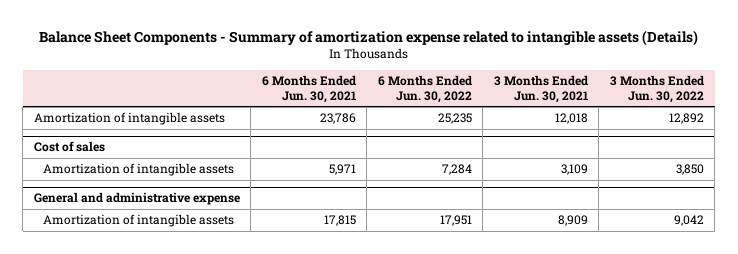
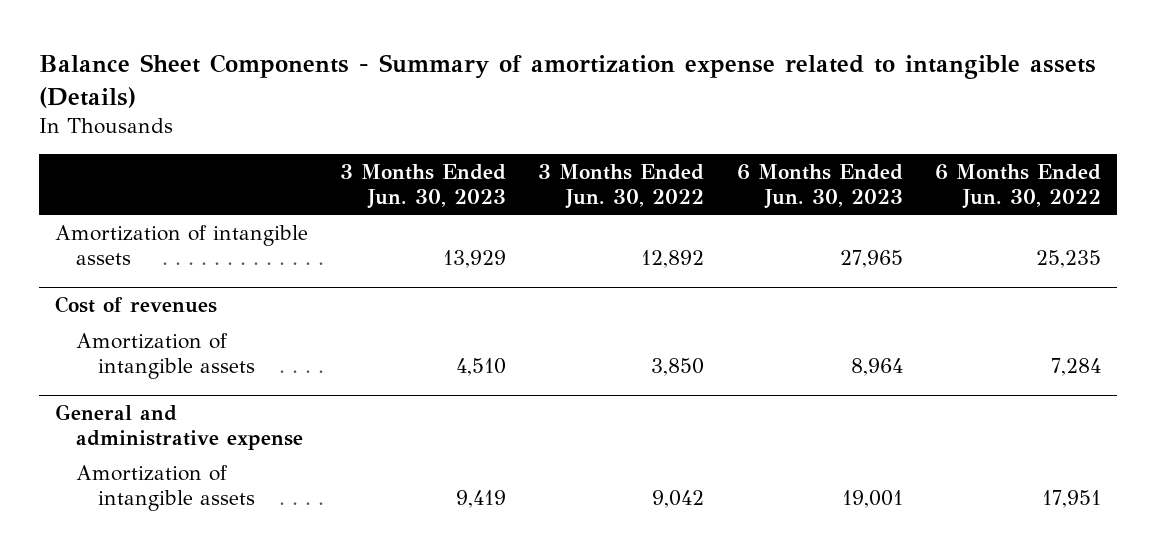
[261,75,356,103] 6 Months Ended Jun. 30, 2021 -> none
[493,75,588,103] 3 Months Ended Jun. 30, 2021 -> none
none -> [340,164,507,209] 3 Months Ended Jun. 30, 2023
none -> [736,164,903,209] 6 Months Ended Jun. 30, 2023
[33,141,105,153] Cost of sales -> [54,296,217,314] Cost of revenues

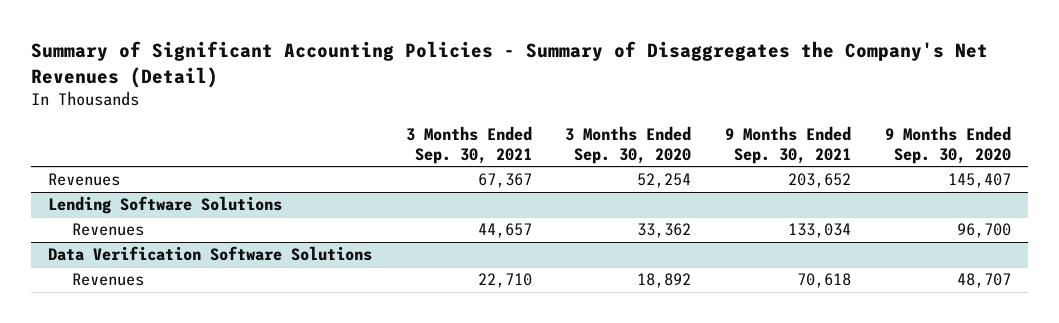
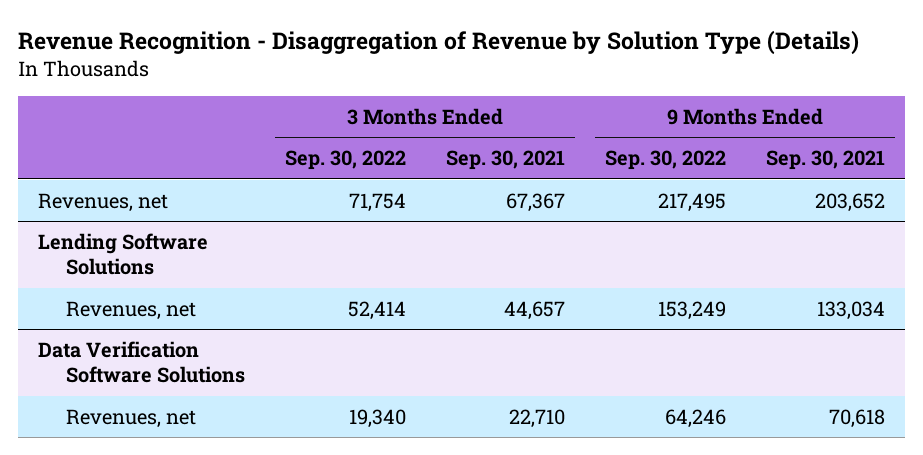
[30,40,988,88] Summary of Significant Accounting Policies - Summary of Disaggregates the Company's Net Revenues (Detail) -> [17,30,859,56] Revenue Recognition - Disaggregation of Revenue by Solution Type (Details)
[565,126,692,164] 3 Months Ended Sep. 30, 2020 -> none
[885,126,1012,164] 9 Months Ended Sep. 30, 2020 -> none
none -> [284,150,406,171] Sep. 30, 2022
none -> [604,150,726,171] Sep. 30, 2022
[47,173,120,187] Revenues -> [37,192,168,212] Revenues, net
[71,223,144,237] Revenues -> [65,300,196,320] Revenues, net
[71,273,144,287] Revenues -> [65,408,196,428] Revenues, net

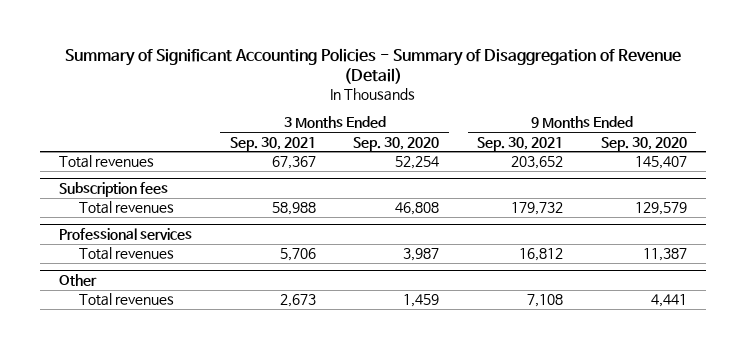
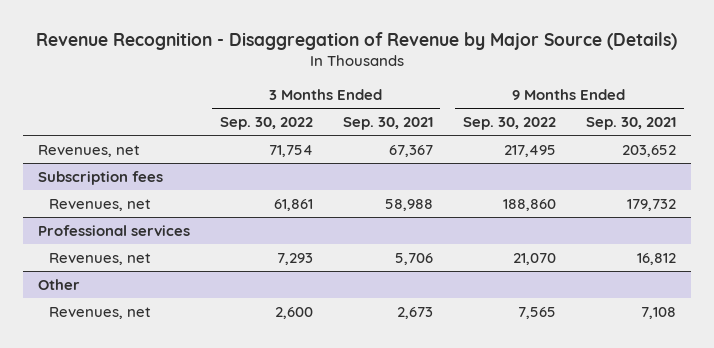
[64,47,681,85] Summary of Significant Accounting Policies - Summary of Disaggregation of Revenue (Detail) -> [35,32,677,51] Revenue Recognition - Disaggregation of Revenue by Major Source (Details)
[353,136,440,151] Sep. 30, 2020 -> none
[600,136,687,151] Sep. 30, 2020 -> none
none -> [219,117,313,131] Sep. 30, 2022
none -> [462,117,556,131] Sep. 30, 2022
[58,155,154,169] Total revenues -> [37,144,140,157] Revenues, net
[78,201,174,215] Total revenues -> [48,198,151,211] Revenues, net
[78,247,174,261] Total revenues -> [48,252,151,265] Revenues, net
[78,293,174,307] Total revenues -> [48,306,151,319] Revenues, net

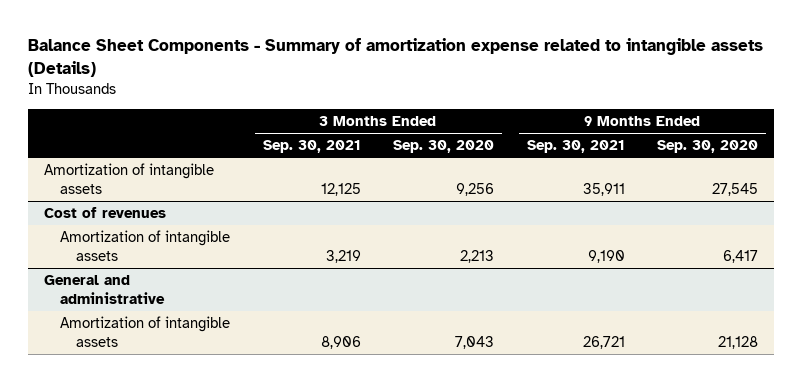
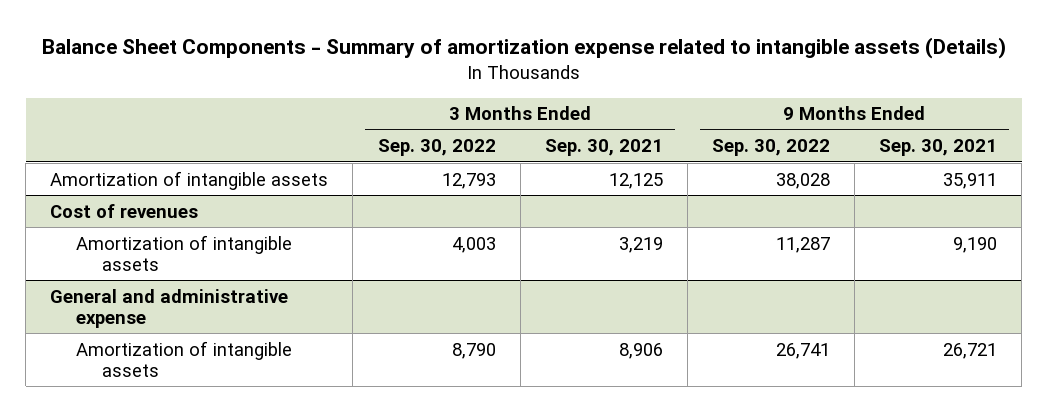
[393,140,495,154] Sep. 30, 2020 -> none
[657,140,759,154] Sep. 30, 2020 -> none
none -> [377,139,496,157] Sep. 30, 2022
none -> [711,139,830,157] Sep. 30, 2022
[44,275,166,304] General and administrative -> [50,288,289,328] General and administrative expense

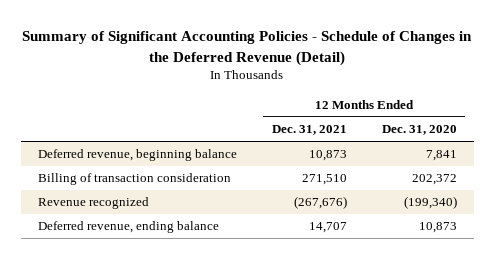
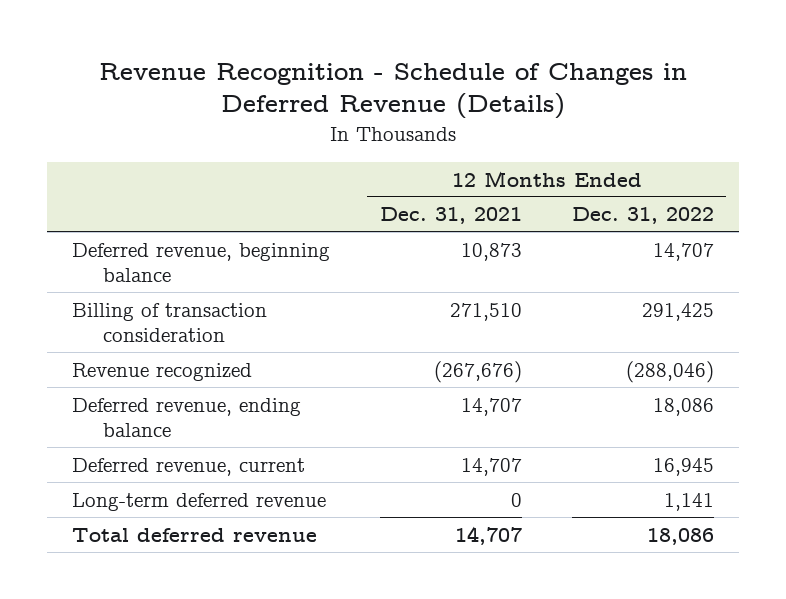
[22,31,473,66] Summary of Significant Accounting Policies - Schedule of Changes in the Deferred Revenue (Detail) -> [98,62,687,120] Revenue Recognition - Schedule of Changes in Deferred Revenue (Details)
[381,125,457,136] Dec. 31, 2020 -> none
none -> [571,207,714,225] Dec. 31, 2022
none -> [71,457,305,476] Deferred revenue, current
none -> [71,492,326,511] Long-term deferred revenue
none -> [71,527,317,542] Total deferred revenue

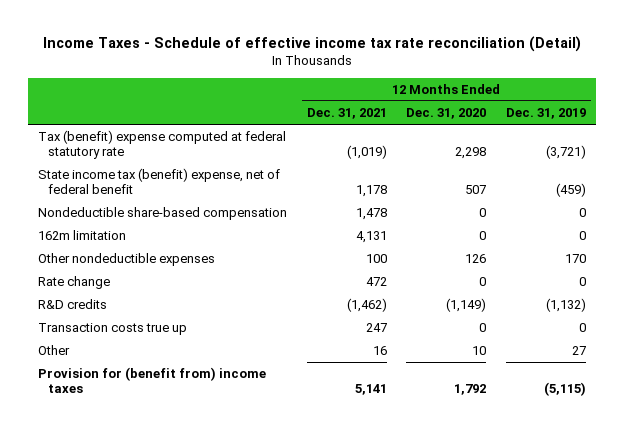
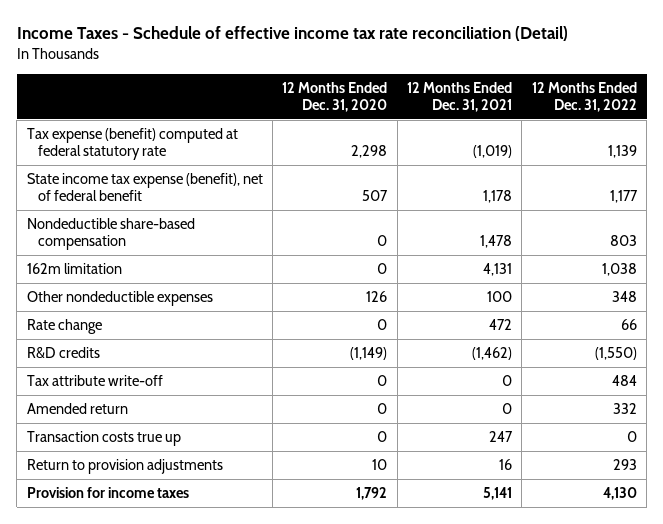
[506,108,587,120] Dec. 31, 2019 -> none
none -> [531,81,637,112] 12 Months Ended Dec. 31, 2022
[37,130,286,160] Tax (benefit) expense computed at federal statutory rate -> [26,127,238,161] Tax expense (benefit) computed at federal statutory rate
[37,168,280,195] State income tax (benefit) expense, net of federal benefit -> [26,172,263,202] State income tax expense (benefit), net of federal benefit
none -> [26,374,163,386] Tax attribute write-off
none -> [26,402,128,414] Amended return
[37,345,70,356] Other -> [26,458,223,474] Return to provision adjustments
[37,367,266,394] Provision for (benefit from) income taxes -> [26,486,189,498] Provision for income taxes

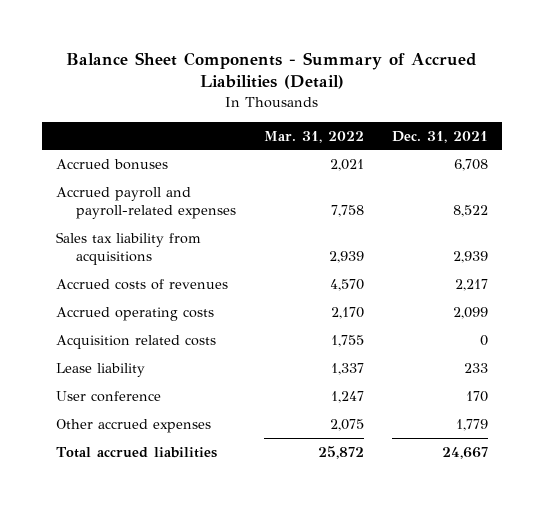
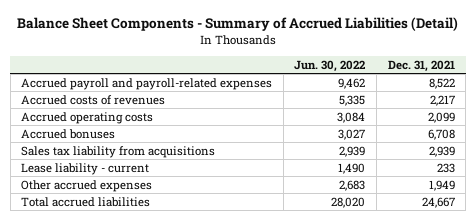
[264,130,365,143] Mar. 31, 2022 -> none
none -> [294,59,366,72] Jun. 30, 2022
[56,334,217,349] Acquisition related costs -> none
[56,390,162,402] User conference -> none
[56,158,169,170] Accrued bonuses -> [21,128,116,139] Accrued bonuses
[56,231,202,266] Sales tax liability from acquisitions -> [21,145,216,158] Sales tax liability from acquisitions
[56,362,146,377] Lease liability -> [21,162,150,175] Lease liability - current
[456,418,489,431] 1,779 -> [428,179,455,191] 1,949

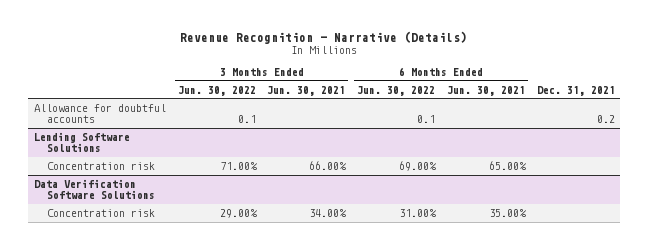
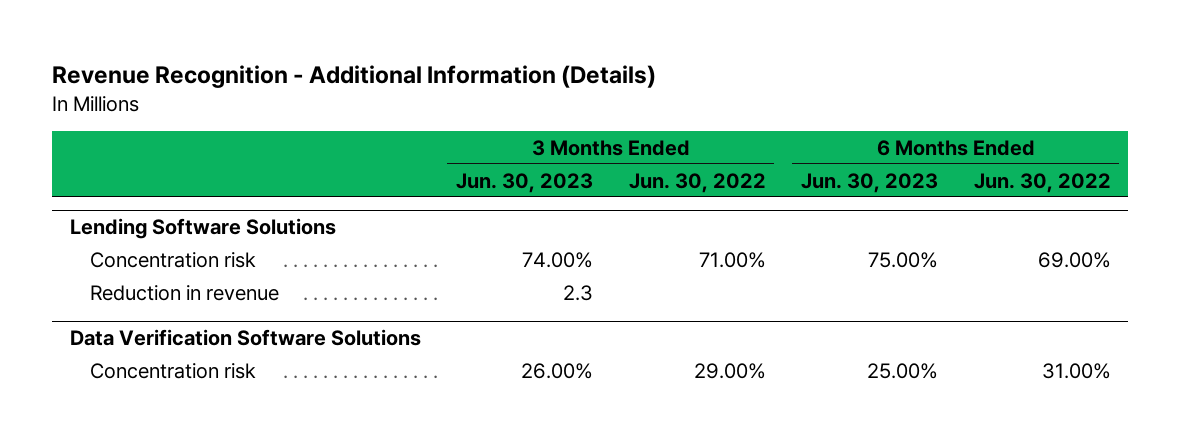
[180,30,468,44] Revenue Recognition - Narrative (Details) -> [51,65,656,89] Revenue Recognition - Additional Information (Details)
[267,85,346,96] Jun. 30, 2021 -> none
[446,85,525,96] Jun. 30, 2021 -> none
[536,85,615,96] Dec. 31, 2021 -> none
none -> [456,172,594,193] Jun. 30, 2023
none -> [801,172,939,193] Jun. 30, 2023
[33,103,166,124] Allowance for doubtful accounts -> none
none -> [89,284,279,301] Reduction in revenue

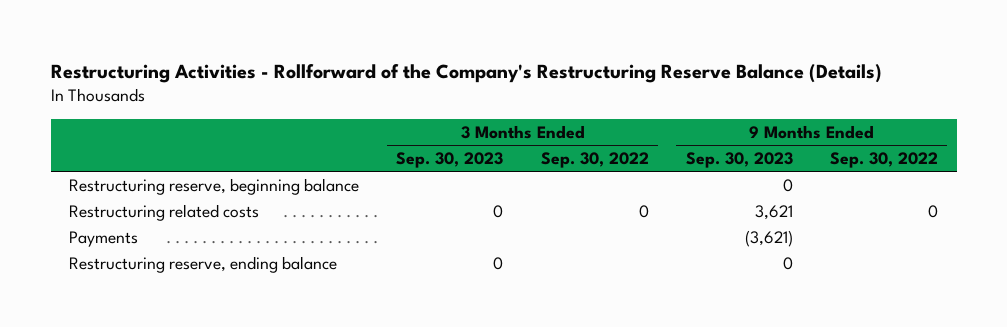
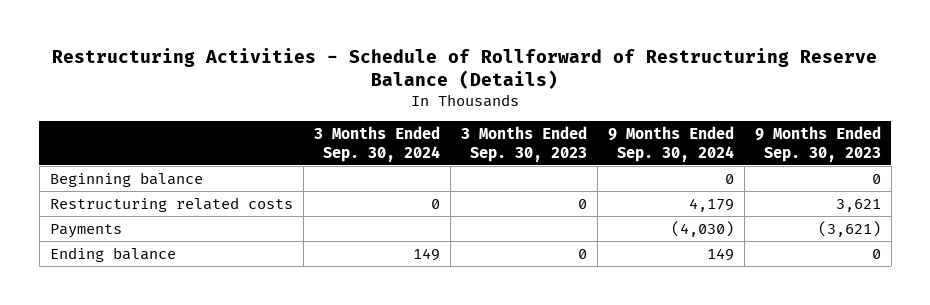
[50,63,882,83] Restructuring Activities - Rollforward of the Company's Restructuring Reserve Balance (Details) -> [52,47,878,89] Restructuring Activities - Schedule of Rollforward of Restructuring Reserve Balance (Details)
[540,151,649,168] Sep. 30, 2022 -> none
[829,151,938,168] Sep. 30, 2022 -> none
none -> [313,125,440,162] 3 Months Ended Sep. 30, 2024
none -> [607,125,734,162] 9 Months Ended Sep. 30, 2024
[69,177,360,195] Restructuring reserve, beginning balance -> [49,171,203,187] Beginning balance
[69,255,338,273] Restructuring reserve, ending balance -> [49,246,176,262] Ending balance

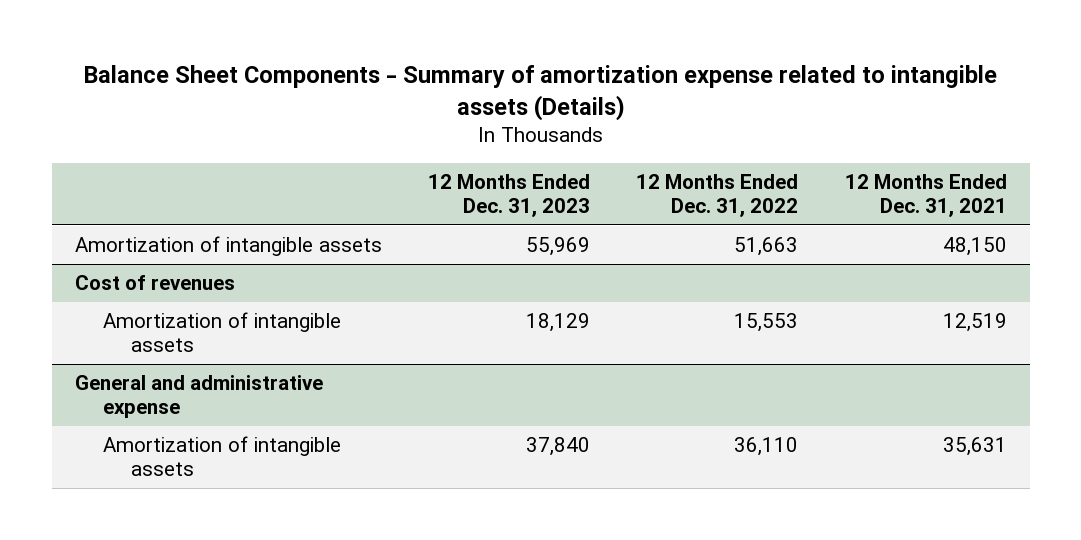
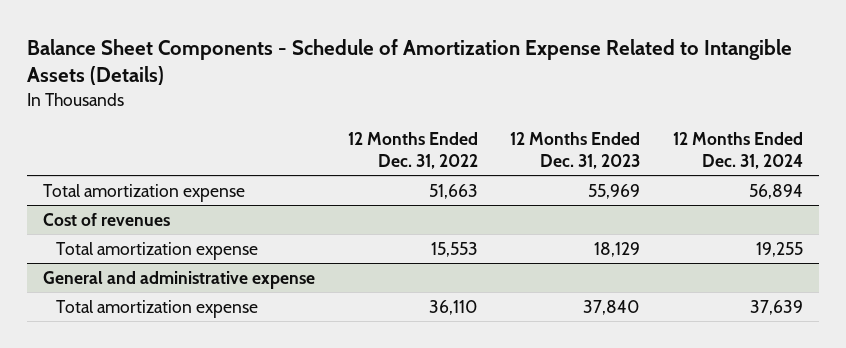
[83,65,997,121] Balance Sheet Components - Summary of amortization expense related to intangible assets (Details) -> [27,38,793,86] Balance Sheet Components - Schedule of Amortization Expense Related to Intangible Assets (Details)
[844,173,1007,217] 12 Months Ended Dec. 31, 2021 -> none
none -> [672,131,803,170] 12 Months Ended Dec. 31, 2024
[74,236,382,257] Amortization of intangible assets -> [43,183,246,202] Total amortization expense
[102,312,341,353] Amortization of intangible assets -> [56,241,259,260] Total amortization expense
[102,436,341,477] Amortization of intangible assets -> [56,299,259,318] Total amortization expense

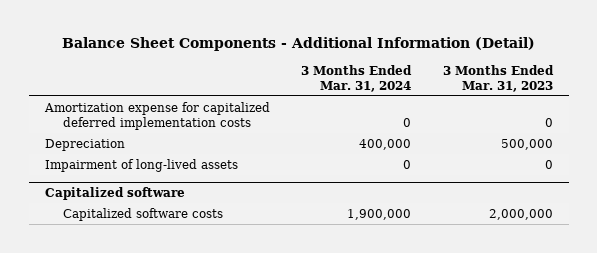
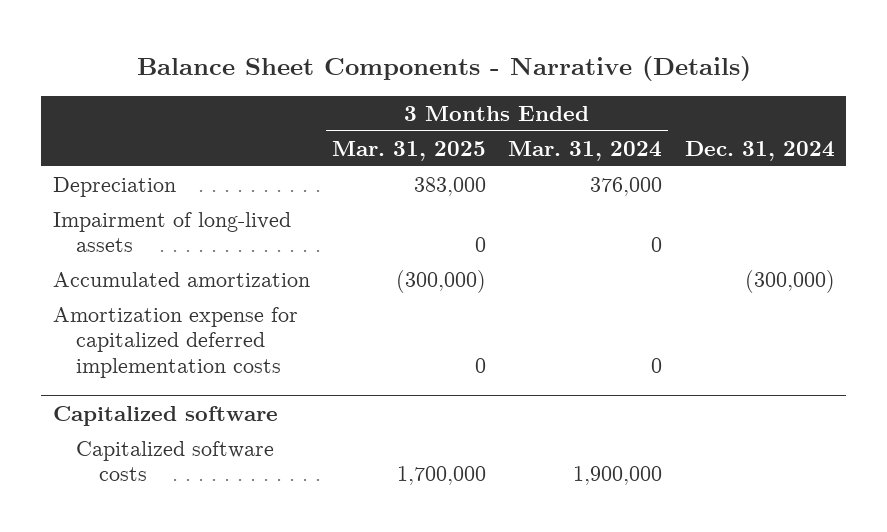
[61,36,535,51] Balance Sheet Components - Additional Information (Detail) -> [136,55,751,81] Balance Sheet Components - Narrative (Details)
[442,65,554,92] 3 Months Ended Mar. 31, 2023 -> none
none -> [331,140,486,161] Mar. 31, 2025
none -> [684,140,835,161] Dec. 31, 2024
[359,139,412,151] 400,000 -> [590,176,663,196] 376,000
none -> [52,271,310,287] Accumulated amortization
[43,102,270,130] Amortization expense for capitalized deferred implementation costs -> [52,306,298,378] Amortization expense for capitalized deferred implementation costs

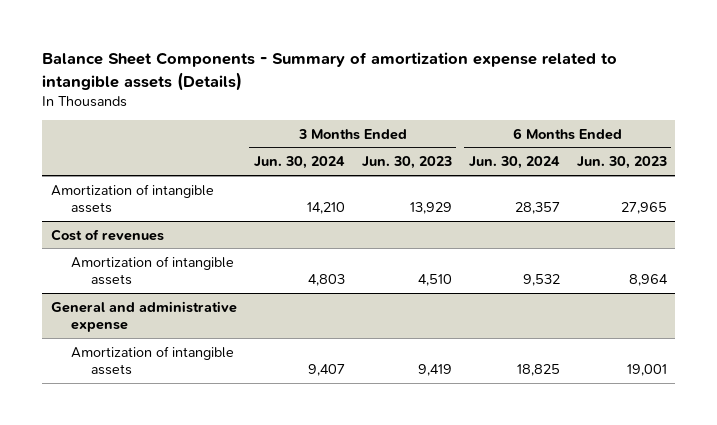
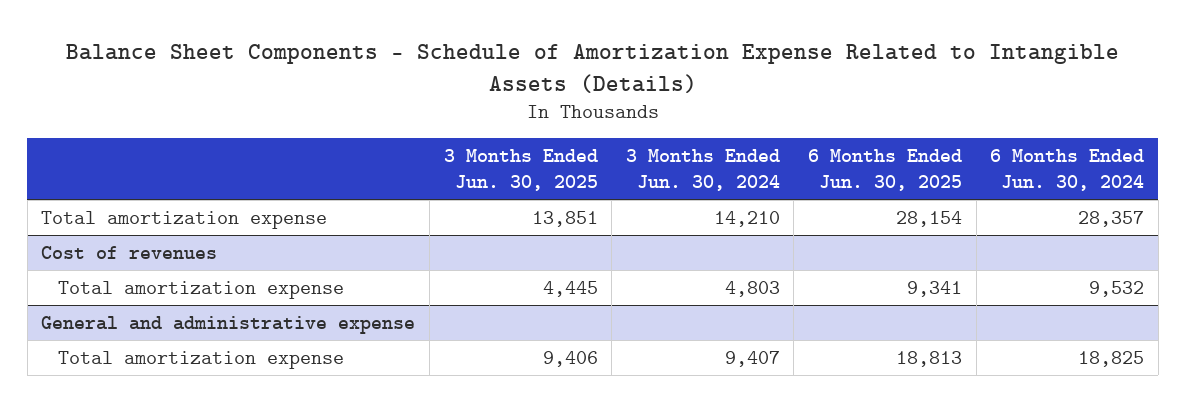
[42,52,618,91] Balance Sheet Components - Summary of amortization expense related to intangible assets (Details) -> [65,43,1119,93] Balance Sheet Components - Schedule of Amortization Expense Related to Intangible Assets (Details)
[361,156,452,170] Jun. 30, 2023 -> none
[576,156,667,170] Jun. 30, 2023 -> none
none -> [443,149,598,191] 3 Months Ended Jun. 30, 2025
none -> [807,149,962,191] 6 Months Ended Jun. 30, 2025
[50,183,214,214] Amortization of intangible assets -> [41,210,328,229] Total amortization expense
[70,255,234,286] Amortization of intangible assets -> [57,280,344,299] Total amortization expense
[70,345,234,376] Amortization of intangible assets -> [57,350,344,369] Total amortization expense

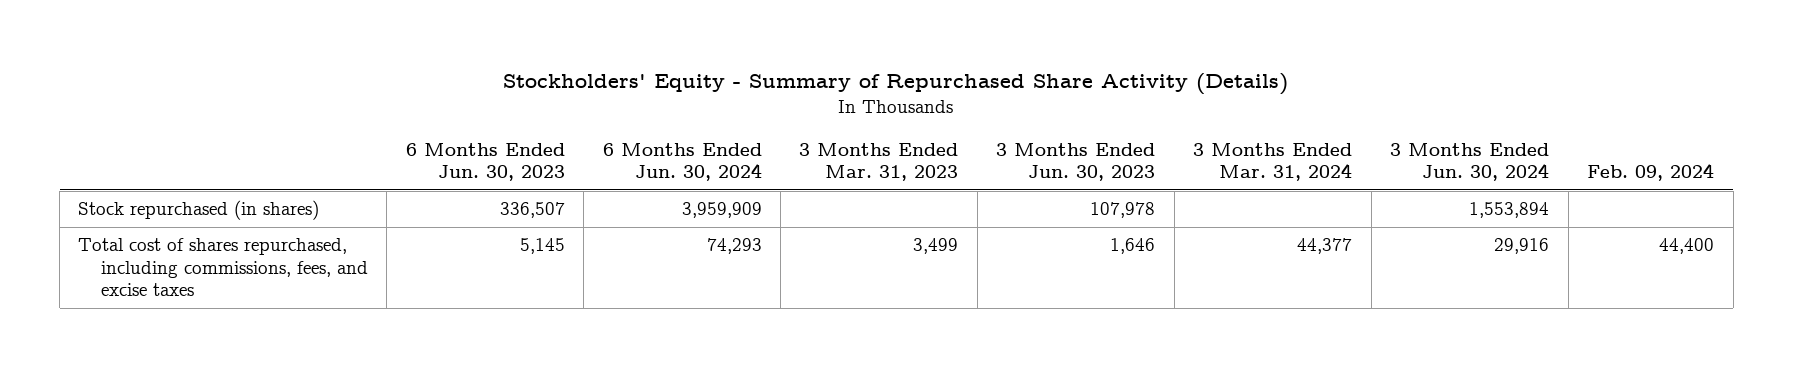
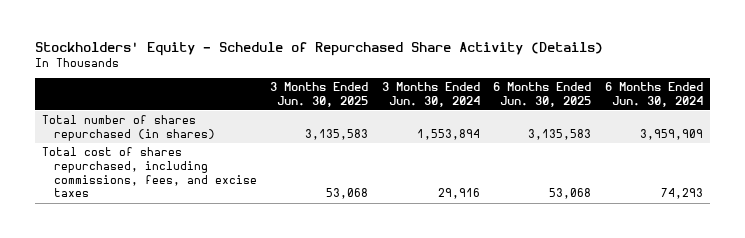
[503,73,1289,96] Stockholders' Equity - Summary of Repurchased Share Activity (Details) -> [34,41,603,56] Stockholders' Equity - Schedule of Repurchased Share Activity (Details)
[405,142,565,181] 6 Months Ended Jun. 30, 2023 -> none
[799,142,959,181] 3 Months Ended Mar. 31, 2023 -> none
[996,142,1156,181] 3 Months Ended Jun. 30, 2023 -> none
[1193,142,1353,181] 3 Months Ended Mar. 31, 2024 -> none
[1587,162,1715,181] Feb. 09, 2024 -> none
none -> [270,82,369,107] 3 Months Ended Jun. 30, 2025
none -> [493,82,592,107] 6 Months Ended Jun. 30, 2025
[78,200,320,221] Stock repurchased (in shares) -> [41,115,215,142] Total number of shares repurchased (in shares)

